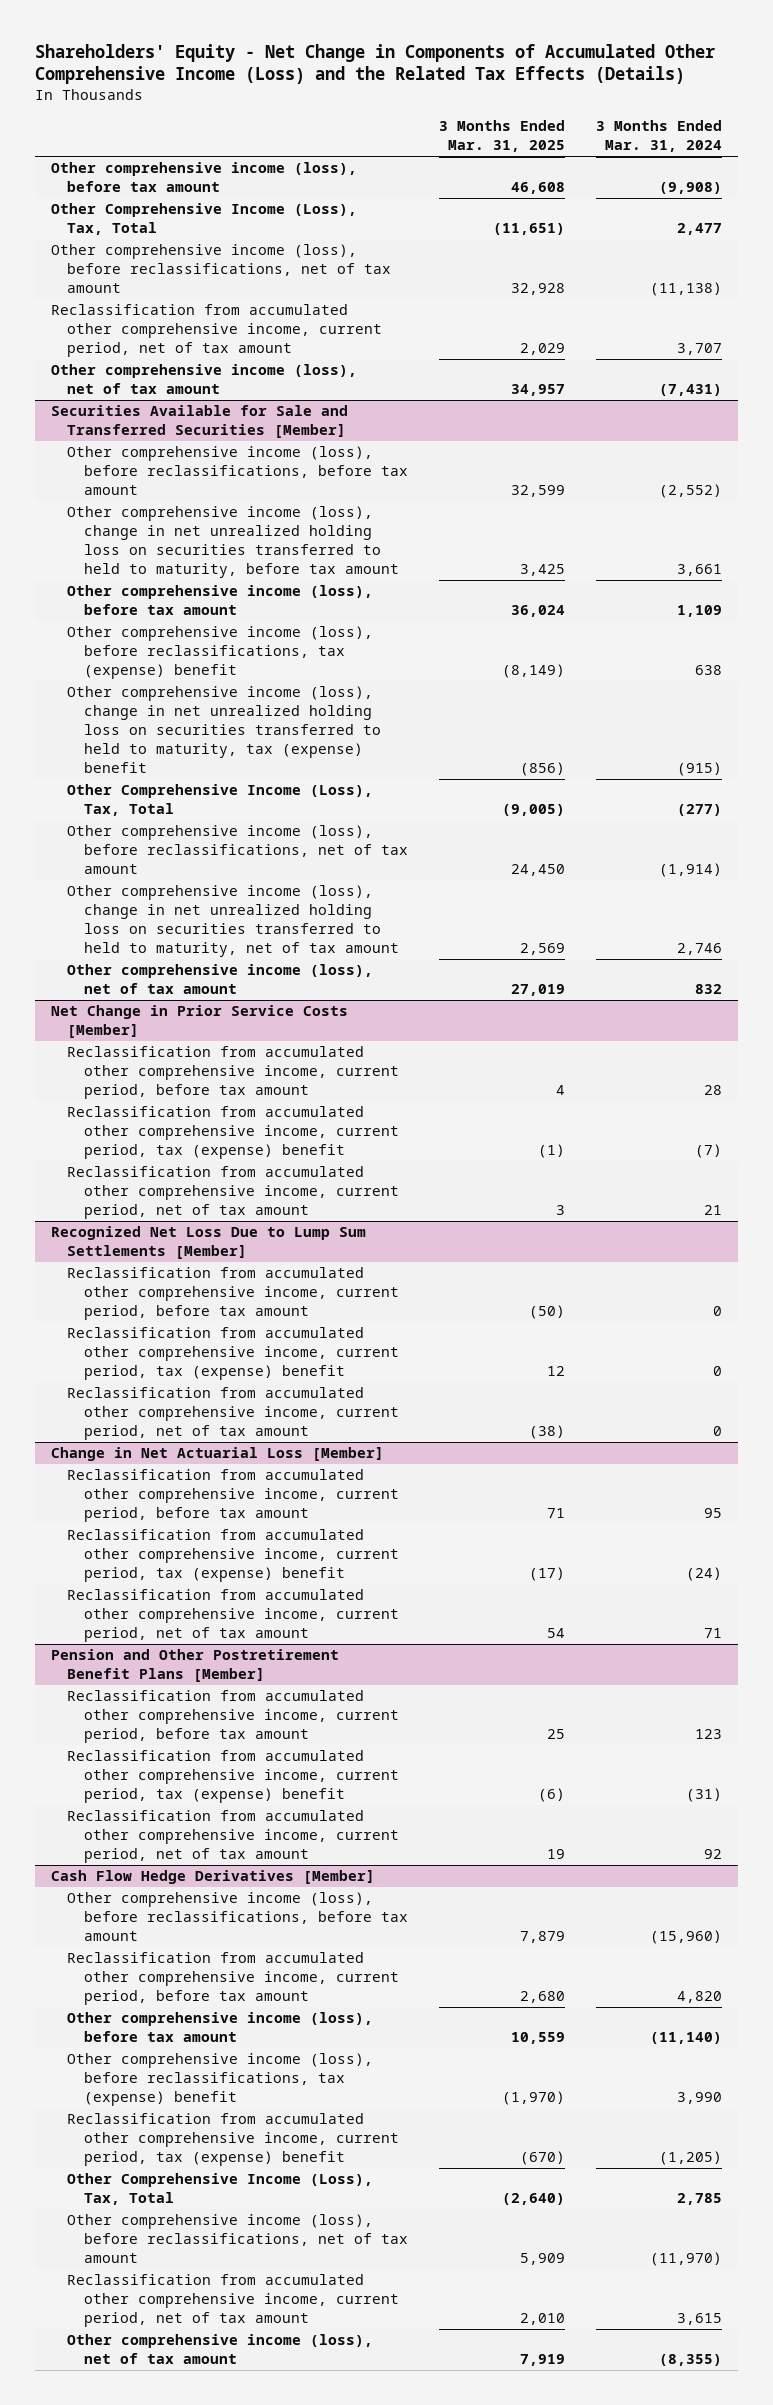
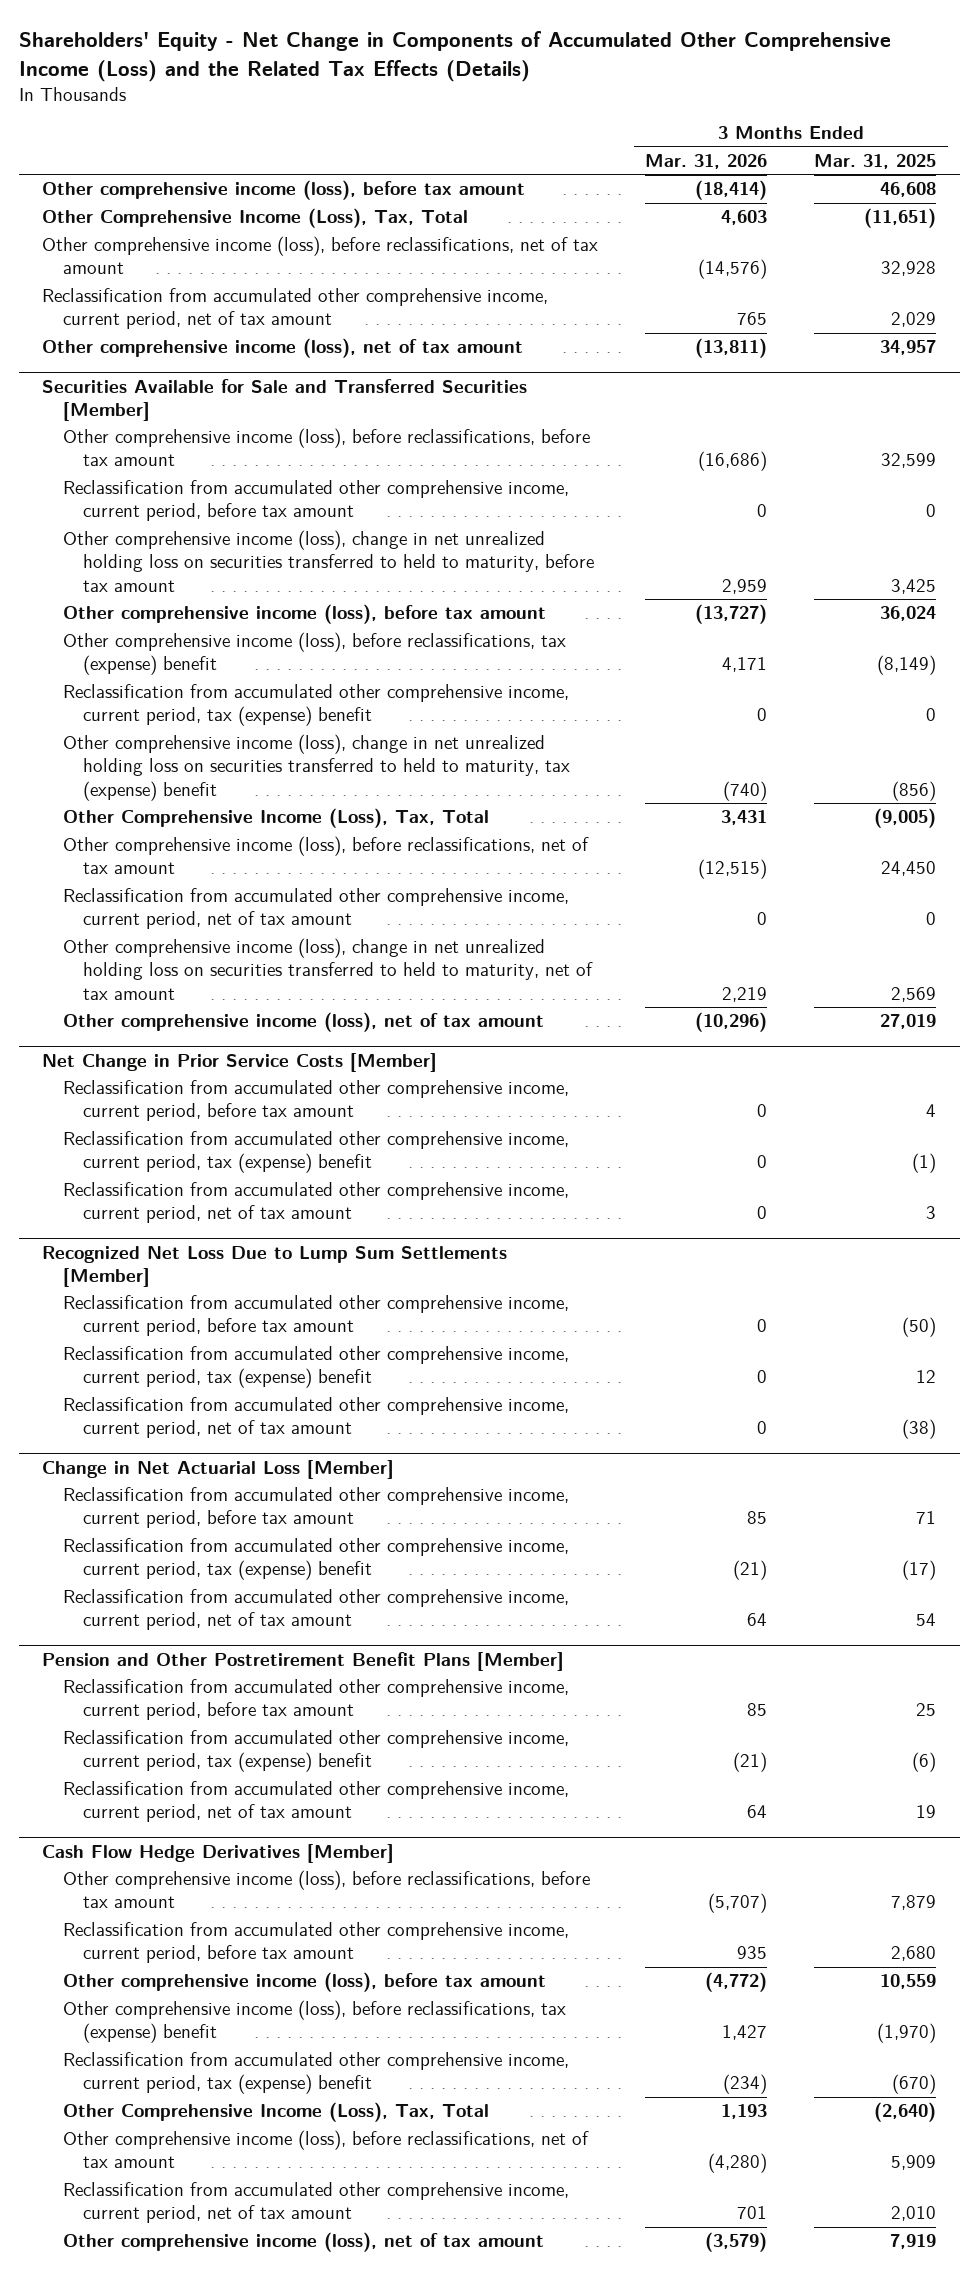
[596,120,723,153] 3 Months Ended Mar. 31, 2024 -> none
none -> [645,153,768,169] Mar. 31, 2026
none -> [62,480,569,522] Reclassification from accumulated other comprehensive income, current period, before tax amount
none -> [62,684,569,727] Reclassification from accumulated other comprehensive income, current period, tax (expense) benefit
none -> [62,888,569,930] Reclassification from accumulated other comprehensive income, current period, net of tax amount

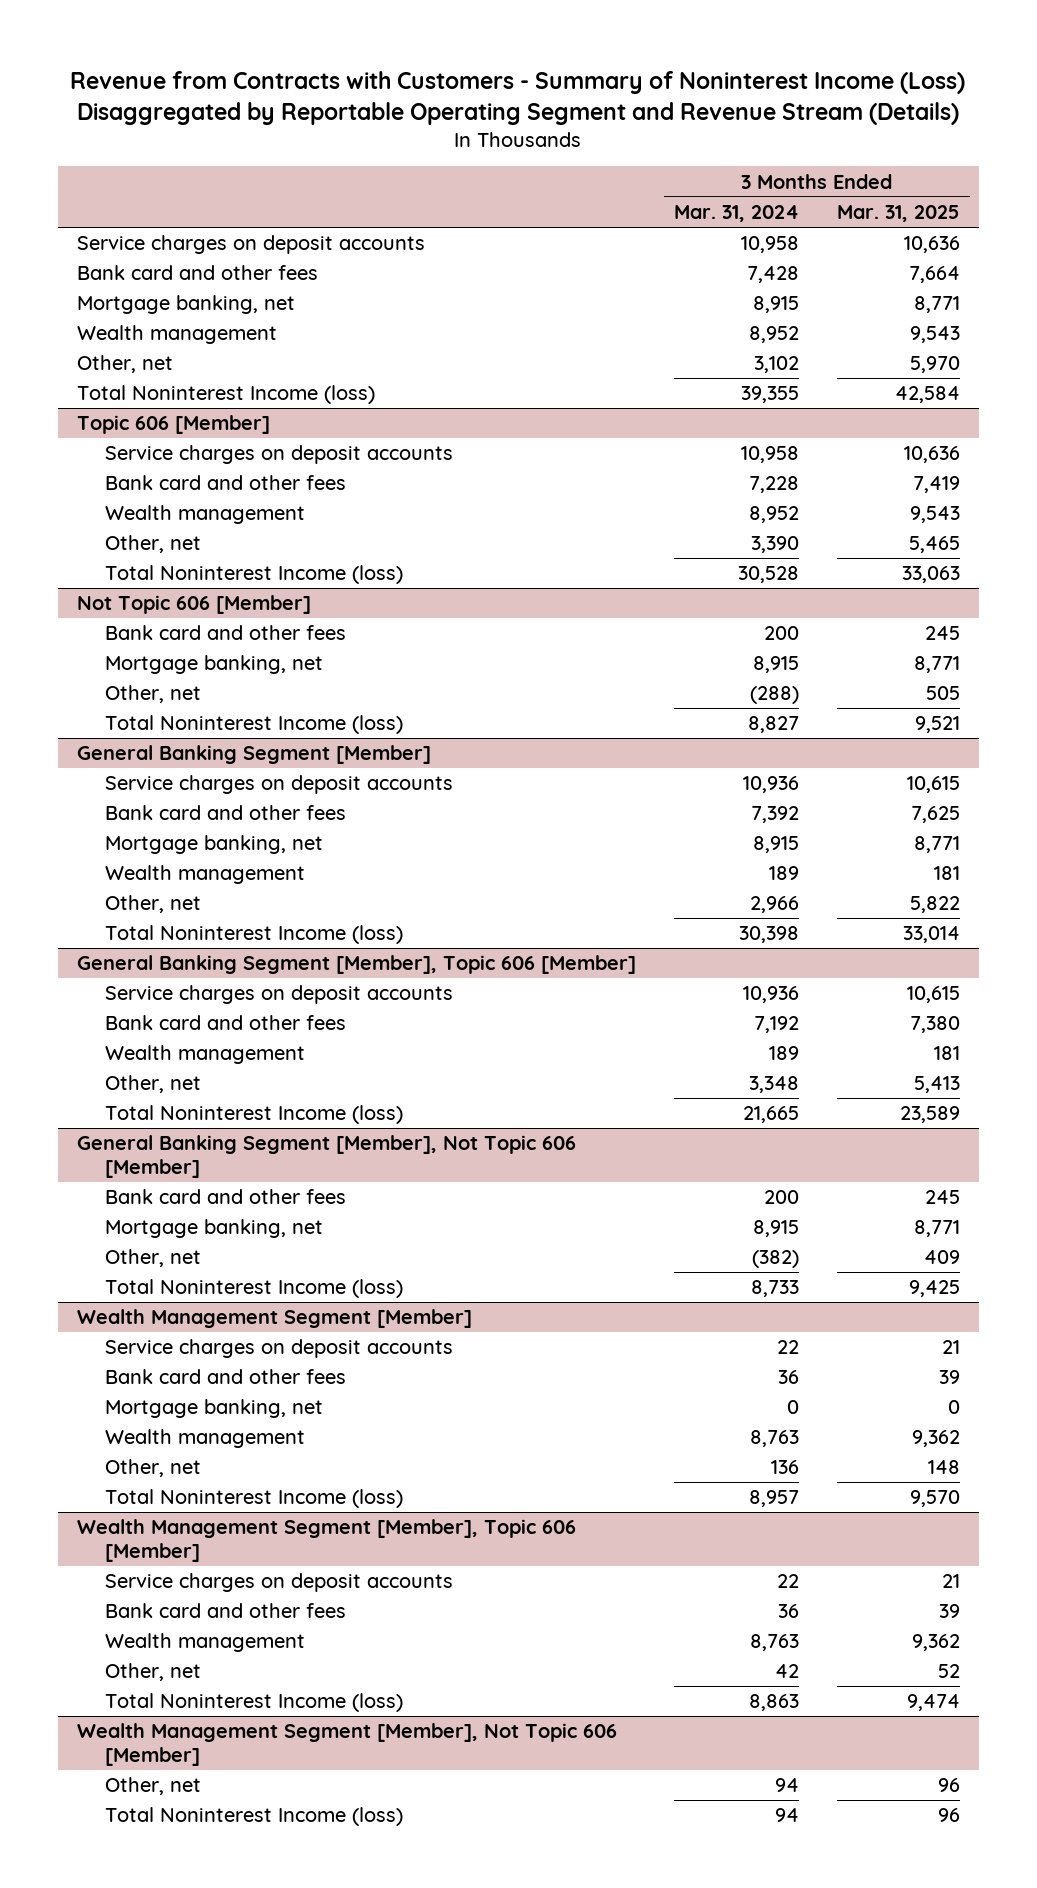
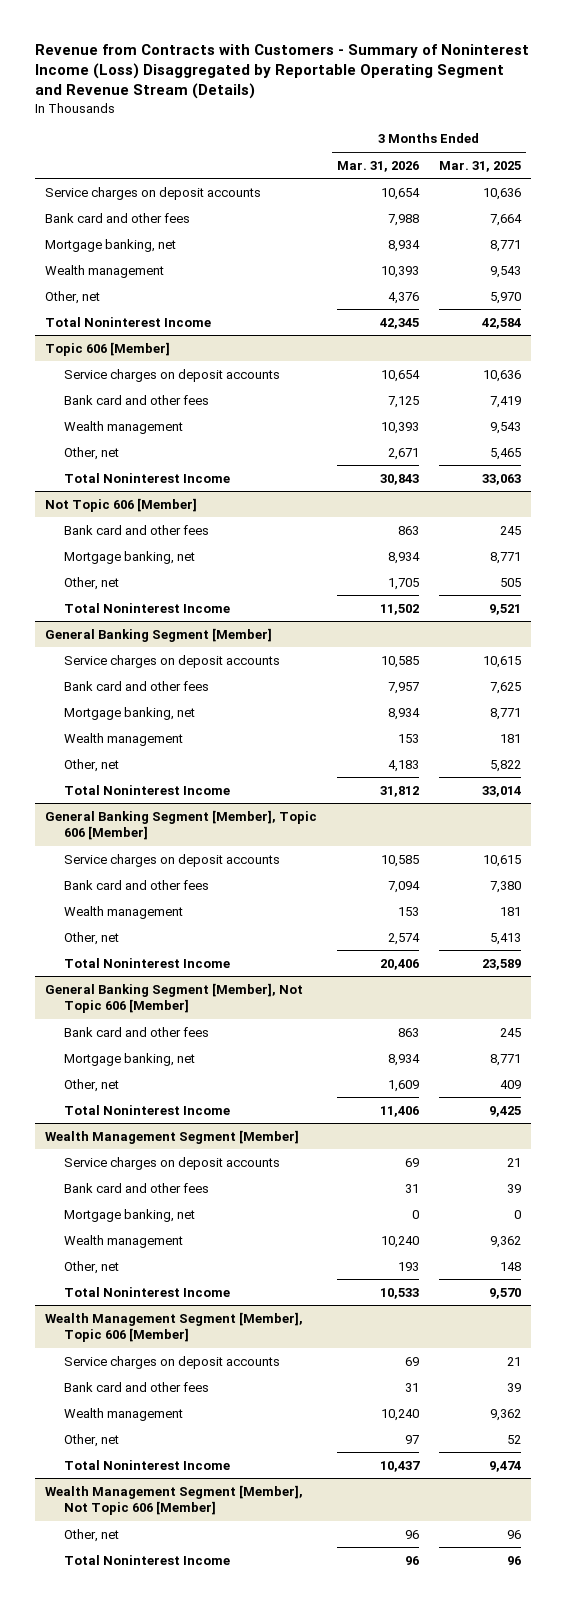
[673,205,799,223] Mar. 31, 2024 -> none
none -> [337,160,420,172] Mar. 31, 2026
[76,385,375,405] Total Noninterest Income (loss) -> [45,316,212,327] Total Noninterest Income
[104,565,403,585] Total Noninterest Income (loss) -> [64,472,231,483] Total Noninterest Income
[104,715,403,735] Total Noninterest Income (loss) -> [64,602,231,613] Total Noninterest Income
[104,925,403,945] Total Noninterest Income (loss) -> [64,784,231,795] Total Noninterest Income
[104,1105,403,1125] Total Noninterest Income (loss) -> [64,957,231,968] Total Noninterest Income
[104,1279,403,1299] Total Noninterest Income (loss) -> [64,1104,231,1115] Total Noninterest Income
[104,1489,403,1509] Total Noninterest Income (loss) -> [64,1286,231,1297] Total Noninterest Income
[104,1693,403,1713] Total Noninterest Income (loss) -> [64,1459,231,1470] Total Noninterest Income
[104,1807,403,1827] Total Noninterest Income (loss) -> [64,1554,231,1565] Total Noninterest Income

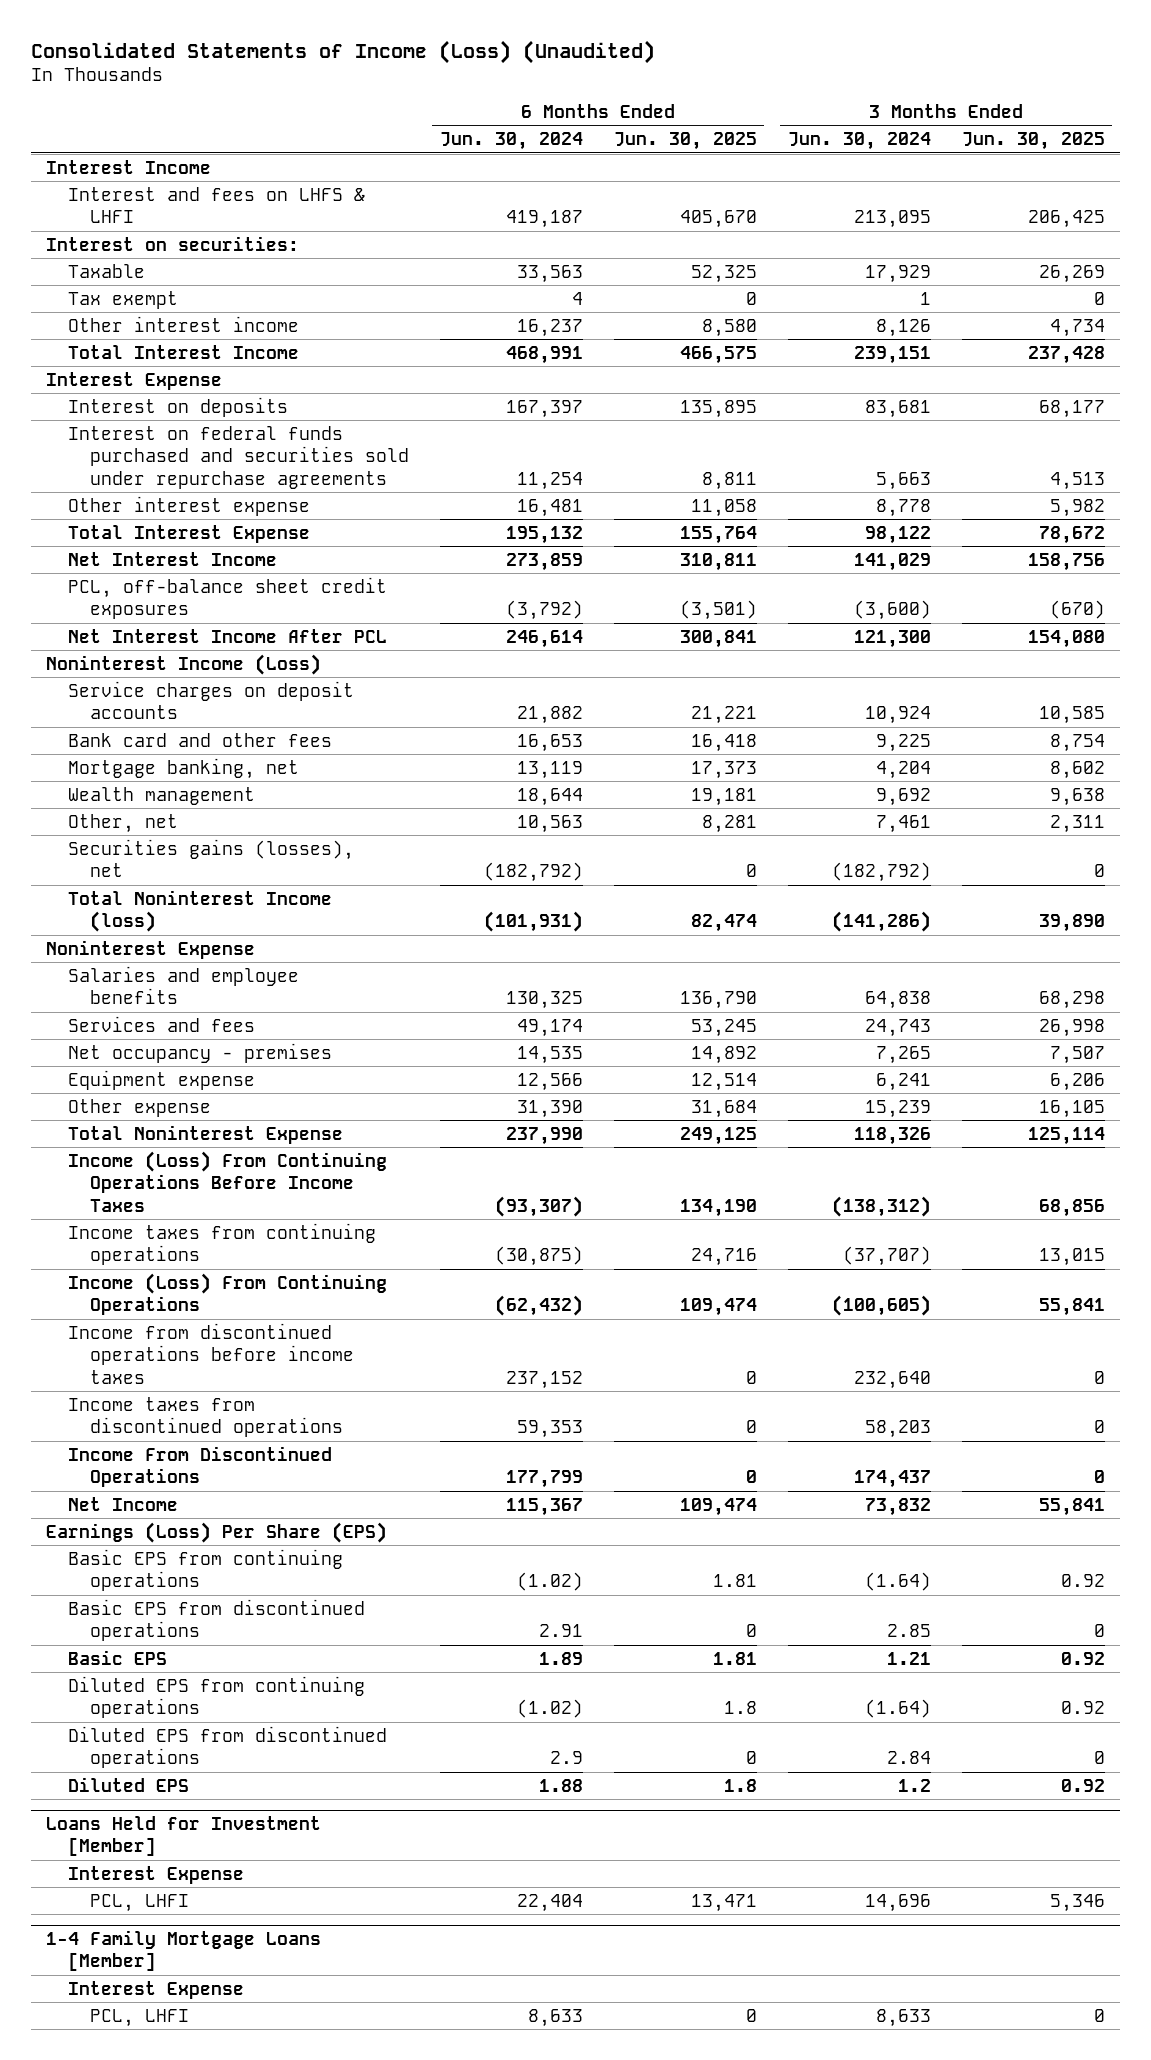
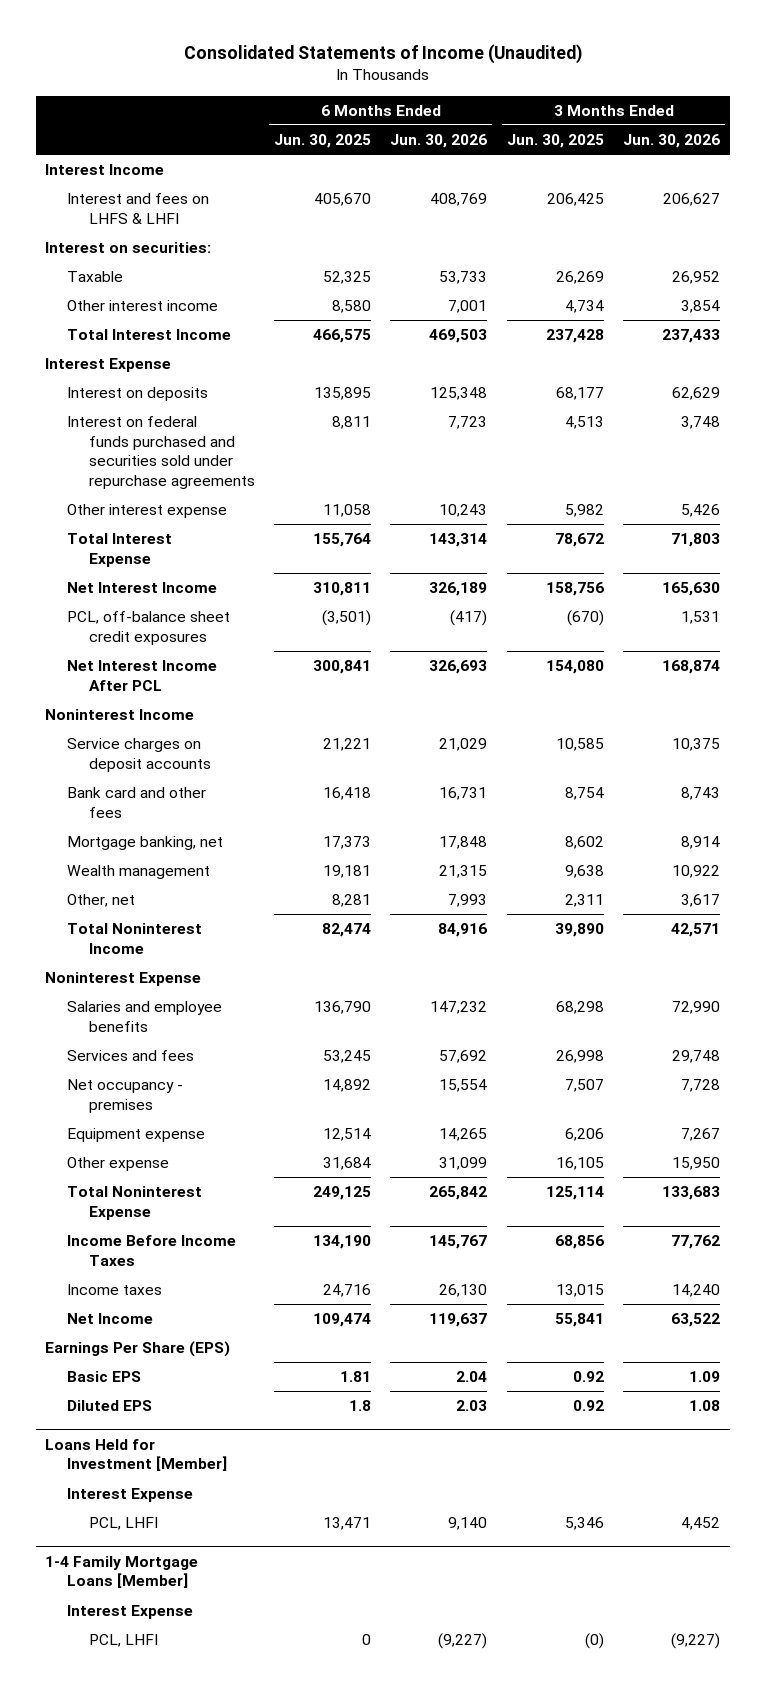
[30,39,655,64] Consolidated Statements of Income (Loss) (Unaudited) -> [183,44,582,65] Consolidated Statements of Income (Unaudited)
[439,132,583,151] Jun. 30, 2024 -> none
[787,132,931,151] Jun. 30, 2024 -> none
none -> [390,133,488,148] Jun. 30, 2026
none -> [623,133,721,148] Jun. 30, 2026
[67,290,178,309] Tax exempt -> none
[45,653,321,675] Noninterest Income (Loss) -> [45,709,195,721] Noninterest Income
[67,838,354,878] Securities gains (losses), net -> none
[67,889,332,933] Total Noninterest Income (loss) -> [66,923,202,954] Total Noninterest Income
[67,1272,387,1316] Income (Loss) From Continuing Operations -> none
[67,1322,354,1384] Income from discontinued operations before income taxes -> none
[67,1396,343,1438] Income taxes from discontinued operations -> none
[67,1445,332,1488] Income From Discontinued Operations -> none
[67,1150,387,1212] Income (Loss) From Continuing Operations Before Income Taxes -> [66,1235,236,1266] Income Before Income Taxes
[67,1222,376,1266] Income taxes from continuing operations -> [66,1284,162,1296] Income taxes
[67,1548,343,1592] Basic EPS from continuing operations -> none
[67,1598,365,1642] Basic EPS from discontinued operations -> none
[45,1521,387,1543] Earnings (Loss) Per Share (EPS) -> [45,1341,231,1358] Earnings Per Share (EPS)
[67,1675,365,1719] Diluted EPS from continuing operations -> none
[67,1725,387,1769] Diluted EPS from discontinued operations -> none
[1093,2008,1105,2022] 0 -> [584,1633,604,1650] (0)

